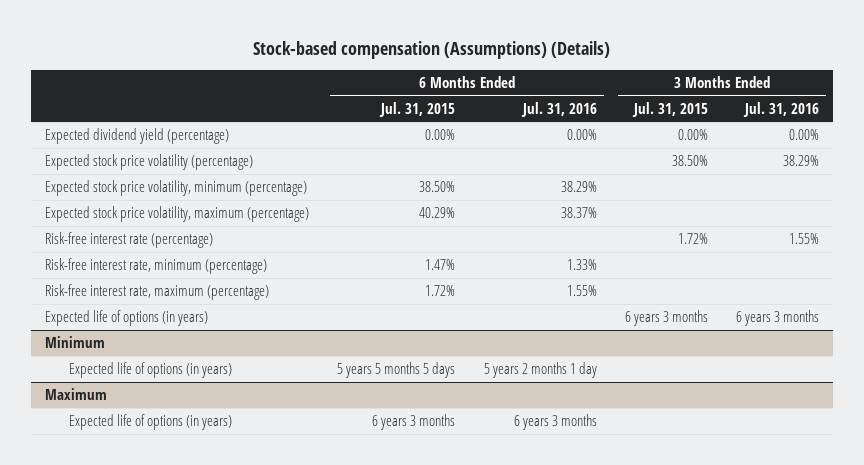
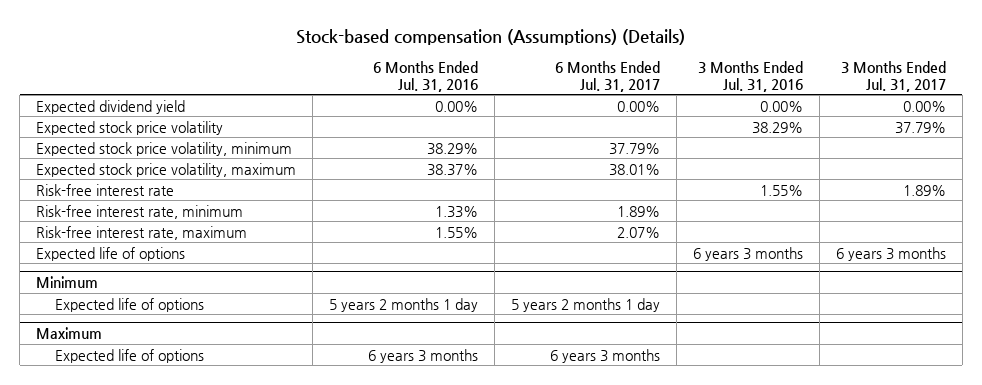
[379,101,456,117] Jul. 31, 2015 -> none
[631,101,708,117] Jul. 31, 2015 -> none
none -> [555,60,661,92] 6 Months Ended Jul. 31, 2017
none -> [840,60,946,92] 3 Months Ended Jul. 31, 2017
[45,128,230,145] Expected dividend yield (percentage) -> [36,99,186,114] Expected dividend yield
[45,154,254,171] Expected stock price volatility (percentage) -> [36,120,224,135] Expected stock price volatility
[45,180,308,197] Expected stock price volatility, minimum (percentage) -> [36,141,293,156] Expected stock price volatility, minimum
[45,206,310,223] Expected stock price volatility, maximum (percentage) -> [36,162,297,177] Expected stock price volatility, maximum
[45,232,214,249] Risk-free interest rate (percentage) -> [36,183,175,196] Risk-free interest rate
[45,258,268,275] Risk-free interest rate, minimum (percentage) -> [36,204,244,219] Risk-free interest rate, minimum
[45,284,270,301] Risk-free interest rate, maximum (percentage) -> [36,225,248,240] Risk-free interest rate, maximum
[45,310,209,327] Expected life of options (in years) -> [36,246,186,261] Expected life of options
[69,362,233,379] Expected life of options (in years) -> [54,297,204,312] Expected life of options
[69,414,233,431] Expected life of options (in years) -> [54,348,204,363] Expected life of options

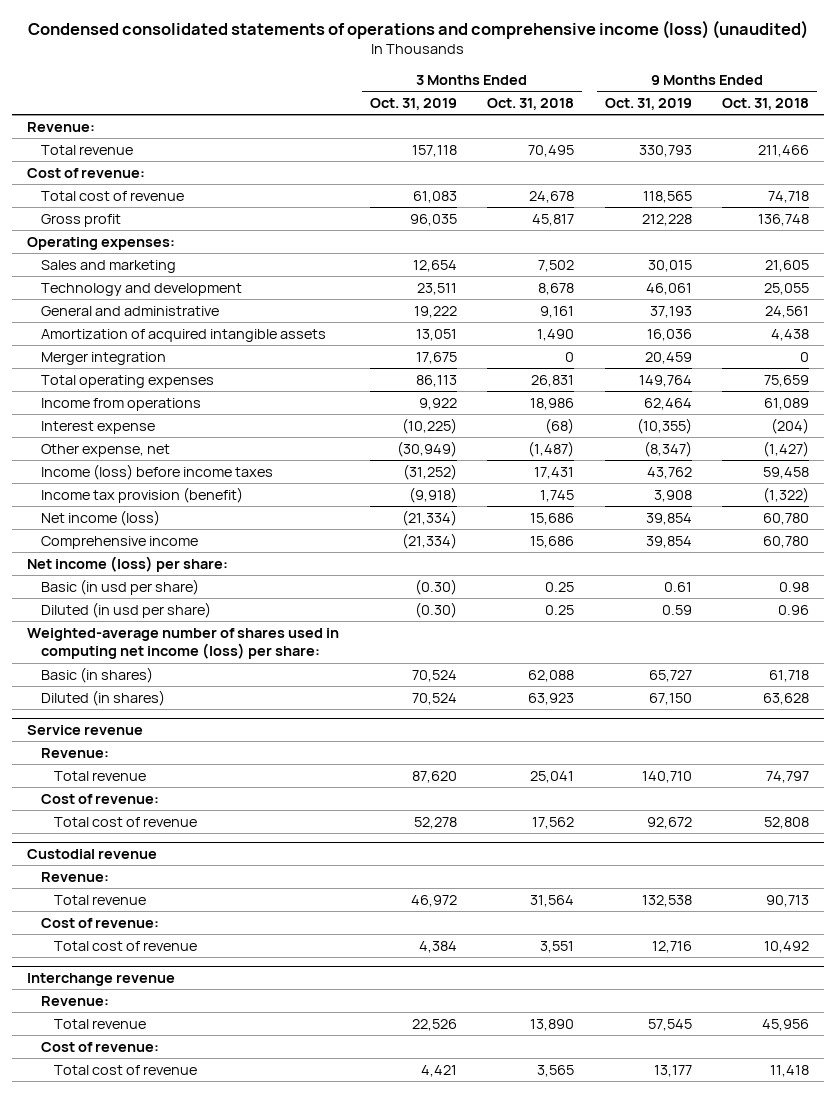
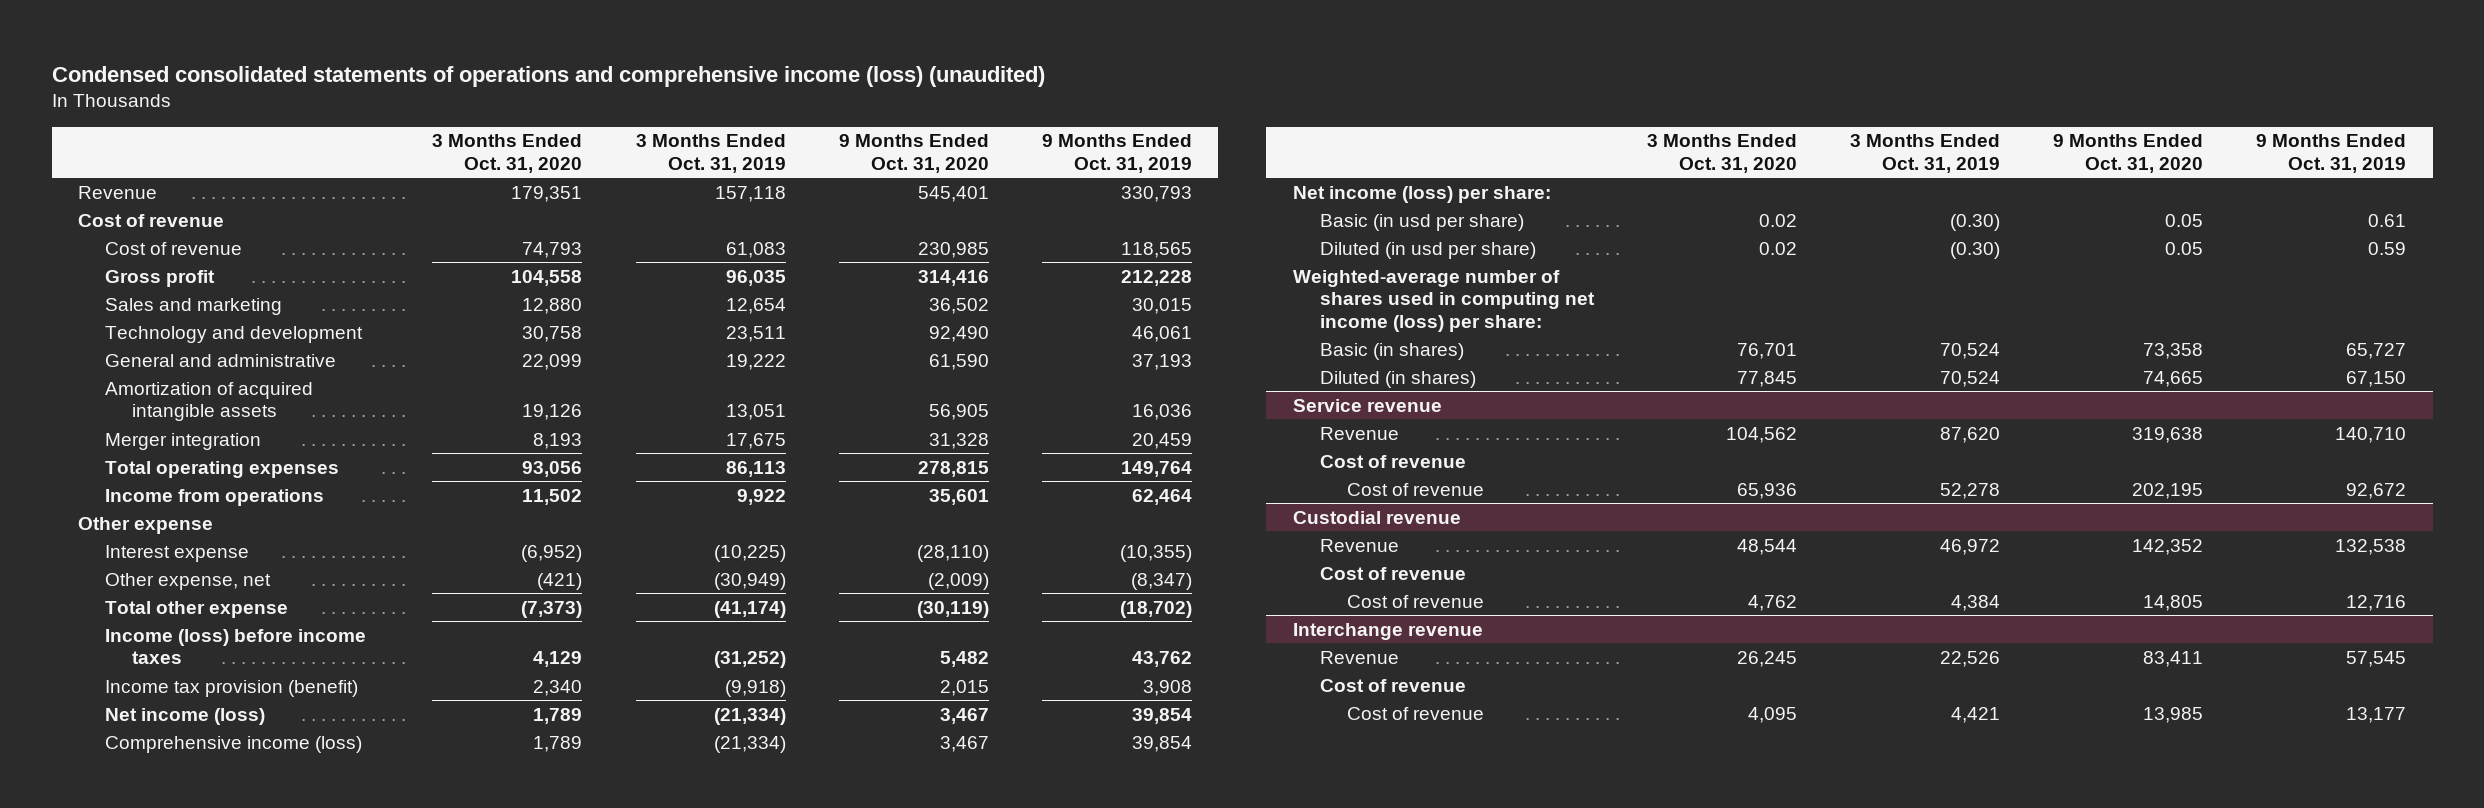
[487,98,575,111] Oct. 31, 2018 -> none
[722,98,810,111] Oct. 31, 2018 -> none
none -> [432,134,583,173] 3 Months Ended Oct. 31, 2020
none -> [838,134,989,173] 9 Months Ended Oct. 31, 2020
[27,121,96,132] Revenue: -> none
[40,144,133,155] Total revenue -> [78,185,158,199] Revenue
[27,167,146,178] Cost of revenue: -> [78,213,225,227] Cost of revenue
[40,190,184,201] Total cost of revenue -> [105,241,243,255] Cost of revenue
[27,236,176,250] Operating expenses: -> none
none -> [78,516,214,534] Other expense
none -> [105,600,289,618] Total other expense
[40,535,198,549] Comprehensive income -> [105,735,363,753] Comprehensive income (loss)
[40,747,109,758] Revenue: -> none
[53,770,146,781] Total revenue -> [1319,426,1399,440] Revenue
[40,793,159,804] Cost of revenue: -> [1319,454,1466,468] Cost of revenue
[53,816,197,827] Total cost of revenue -> [1346,482,1484,496] Cost of revenue
[40,871,109,882] Revenue: -> none
[53,894,146,905] Total revenue -> [1319,538,1399,552] Revenue
[40,917,159,928] Cost of revenue: -> [1319,566,1466,580] Cost of revenue
[53,940,197,951] Total cost of revenue -> [1346,594,1484,608] Cost of revenue
[40,995,109,1006] Revenue: -> none
[53,1018,146,1029] Total revenue -> [1319,650,1399,664] Revenue
[40,1041,159,1052] Cost of revenue: -> [1319,678,1466,692] Cost of revenue
[53,1064,197,1075] Total cost of revenue -> [1346,706,1484,720] Cost of revenue

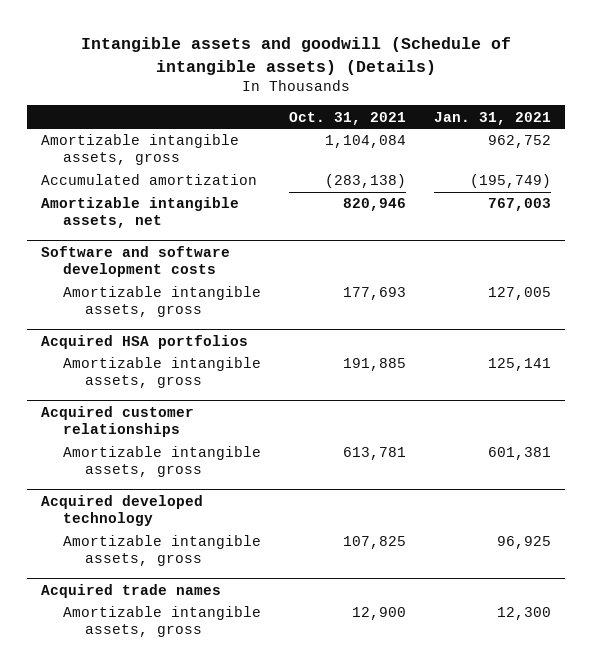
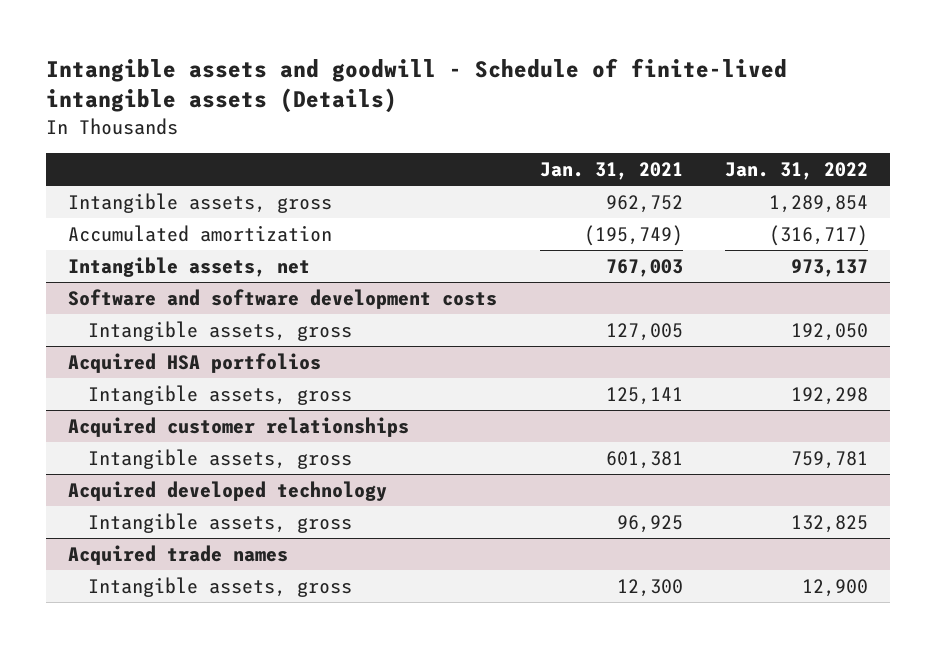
[80,37,511,75] Intangible assets and goodwill (Schedule of intangible assets) (Details) -> [46,57,788,114] Intangible assets and goodwill - Schedule of finite-lived intangible assets (Details)
[289,111,407,125] Oct. 31, 2021 -> none
none -> [725,162,869,181] Jan. 31, 2022
[40,134,239,166] Amortizable intangible assets, gross -> [67,192,332,213] Intangible assets, gross
[40,197,239,229] Amortizable intangible assets, net -> [67,256,310,277] Intangible assets, net
[63,286,262,318] Amortizable intangible assets, gross -> [87,320,352,341] Intangible assets, gross
[63,357,262,389] Amortizable intangible assets, gross -> [87,384,352,405] Intangible assets, gross
[63,446,262,478] Amortizable intangible assets, gross -> [87,448,352,469] Intangible assets, gross
[63,535,262,567] Amortizable intangible assets, gross -> [87,512,352,533] Intangible assets, gross
[63,606,262,638] Amortizable intangible assets, gross -> [87,576,352,597] Intangible assets, gross

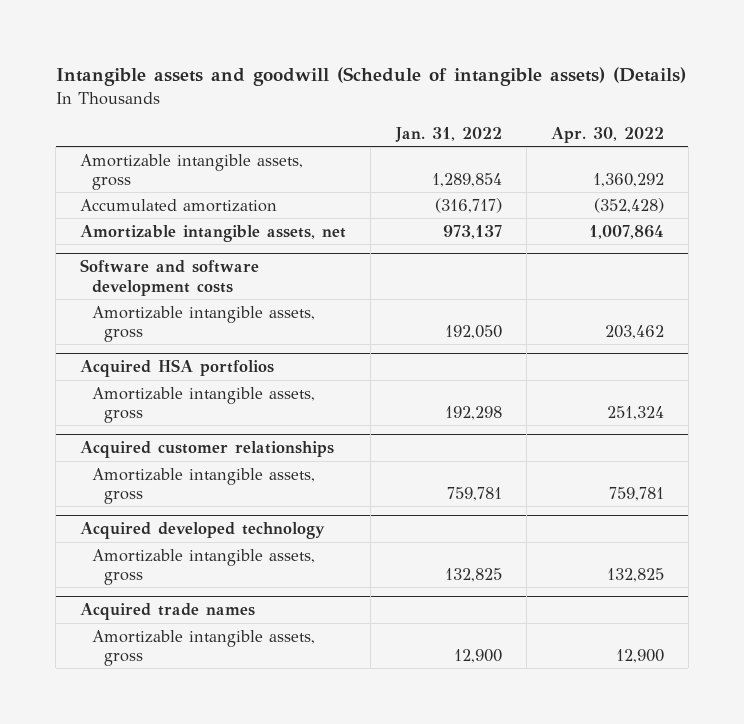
[46,57,788,114] Intangible assets and goodwill - Schedule of finite-lived intangible assets (Details) -> [55,67,686,87] Intangible assets and goodwill (Schedule of intangible assets) (Details)
[539,162,683,181] Jan. 31, 2021 -> none
none -> [550,126,664,143] Apr. 30, 2022
[67,192,332,213] Intangible assets, gross -> [80,153,304,190] Amortizable intangible assets, gross
[67,256,310,277] Intangible assets, net -> [80,224,347,242] Amortizable intangible assets, net
[87,320,352,341] Intangible assets, gross -> [91,305,315,342] Amortizable intangible assets, gross
[87,384,352,405] Intangible assets, gross -> [91,386,315,423] Amortizable intangible assets, gross
[87,448,352,469] Intangible assets, gross -> [91,467,315,504] Amortizable intangible assets, gross
[87,512,352,533] Intangible assets, gross -> [91,548,315,585] Amortizable intangible assets, gross
[87,576,352,597] Intangible assets, gross -> [91,629,315,666] Amortizable intangible assets, gross

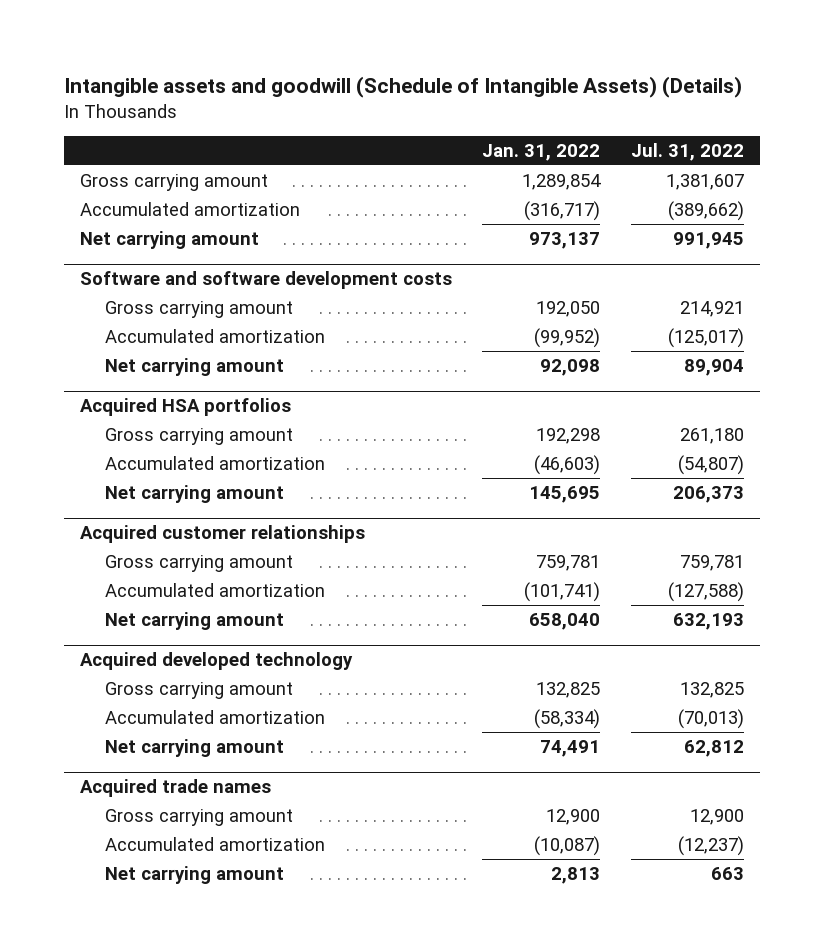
[55,67,686,87] Intangible assets and goodwill (Schedule of intangible assets) (Details) -> [64,75,743,98] Intangible assets and goodwill (Schedule of Intangible Assets) (Details)
[550,126,664,143] Apr. 30, 2022 -> none
none -> [631,142,745,161] Jul. 31, 2022
[80,153,304,190] Amortizable intangible assets, gross -> [79,173,268,191] Gross carrying amount
[80,224,347,242] Amortizable intangible assets, net -> [79,230,259,249] Net carrying amount
[91,305,315,342] Amortizable intangible assets, gross -> [104,300,293,318] Gross carrying amount
none -> [104,328,325,343] Accumulated amortization
none -> [104,357,284,376] Net carrying amount
[91,386,315,423] Amortizable intangible assets, gross -> [104,427,293,445] Gross carrying amount
none -> [104,455,325,470] Accumulated amortization
none -> [104,484,284,503] Net carrying amount
[91,467,315,504] Amortizable intangible assets, gross -> [104,554,293,572] Gross carrying amount
none -> [104,582,325,597] Accumulated amortization
none -> [104,611,284,630] Net carrying amount
[91,548,315,585] Amortizable intangible assets, gross -> [104,681,293,699] Gross carrying amount
none -> [104,709,325,724] Accumulated amortization
none -> [104,738,284,757] Net carrying amount
[91,629,315,666] Amortizable intangible assets, gross -> [104,808,293,826] Gross carrying amount
none -> [104,836,325,851] Accumulated amortization
none -> [104,865,284,884] Net carrying amount

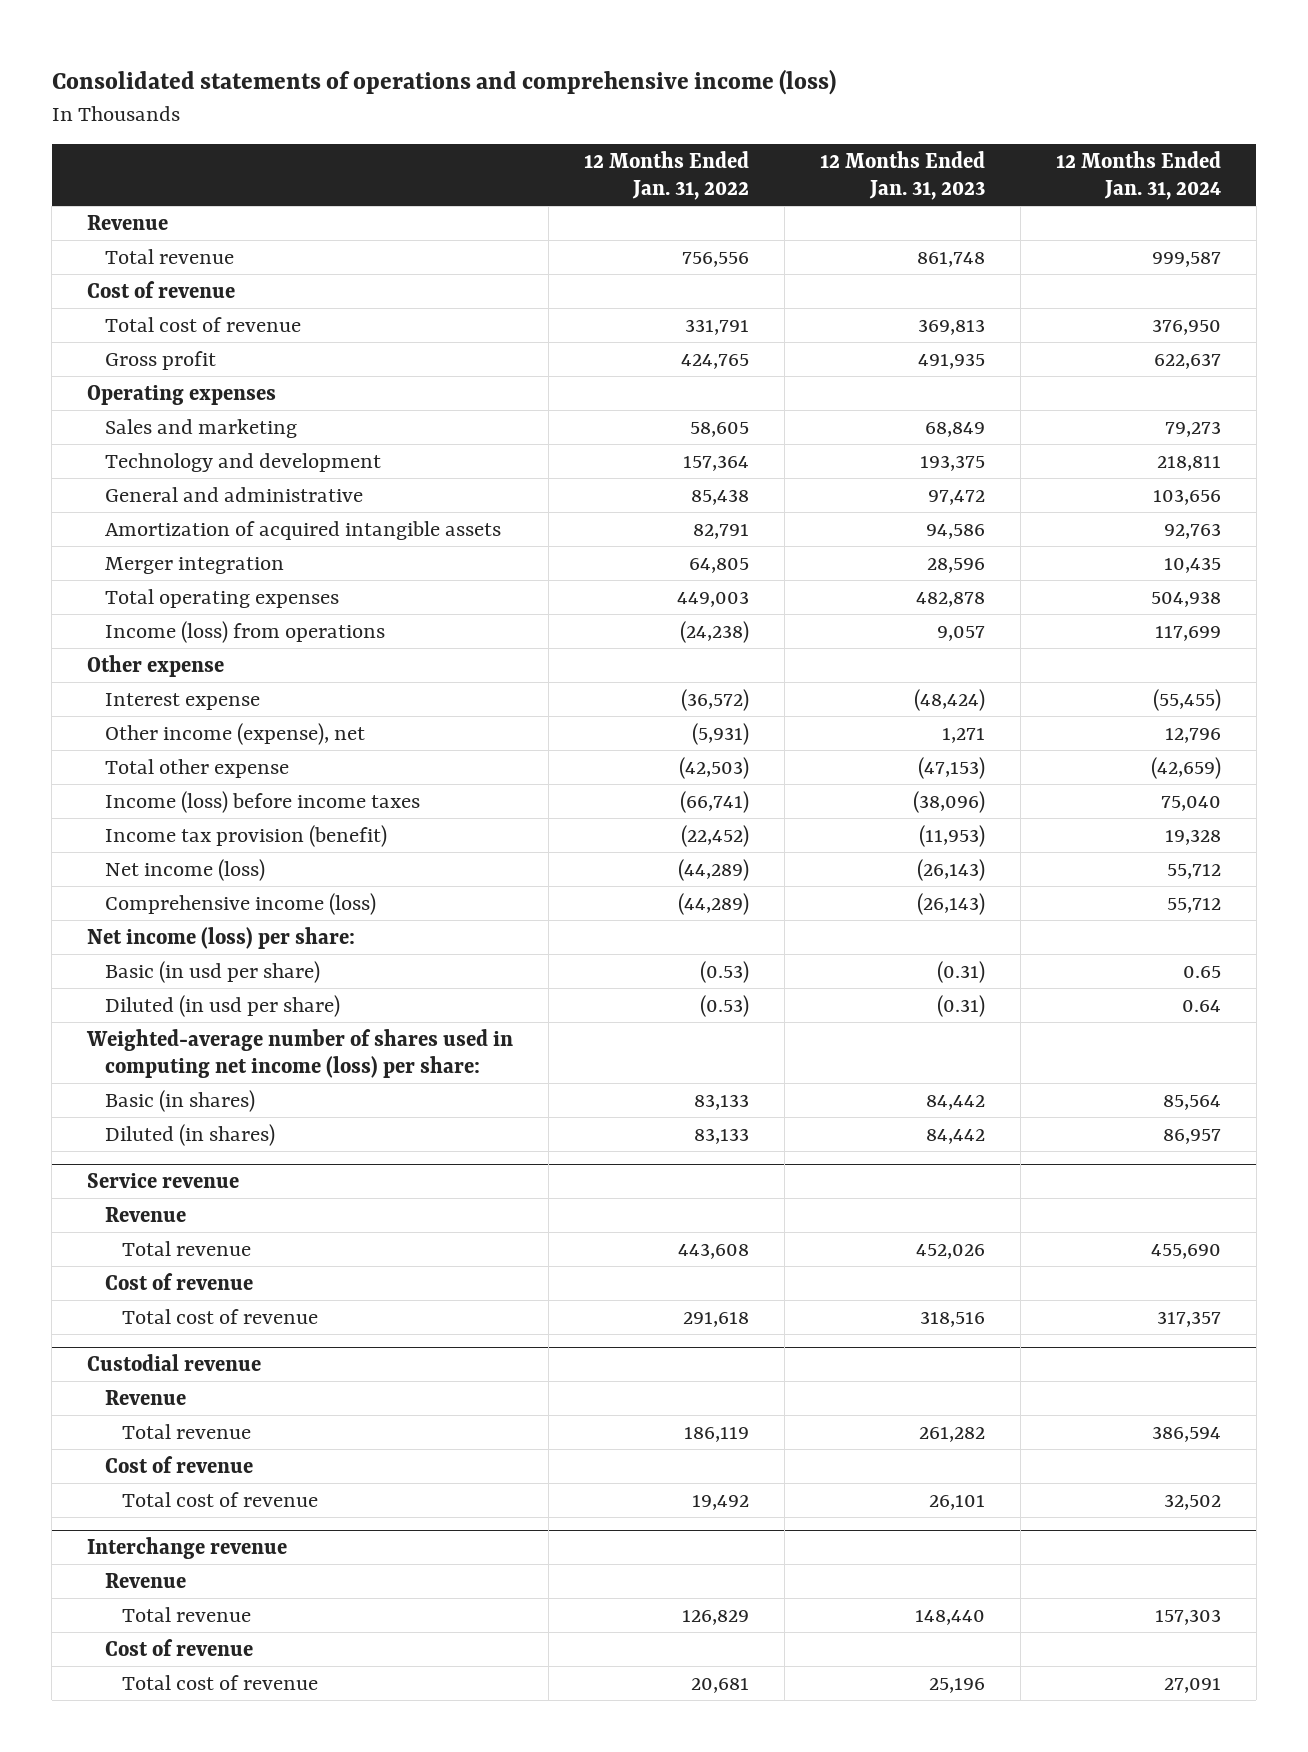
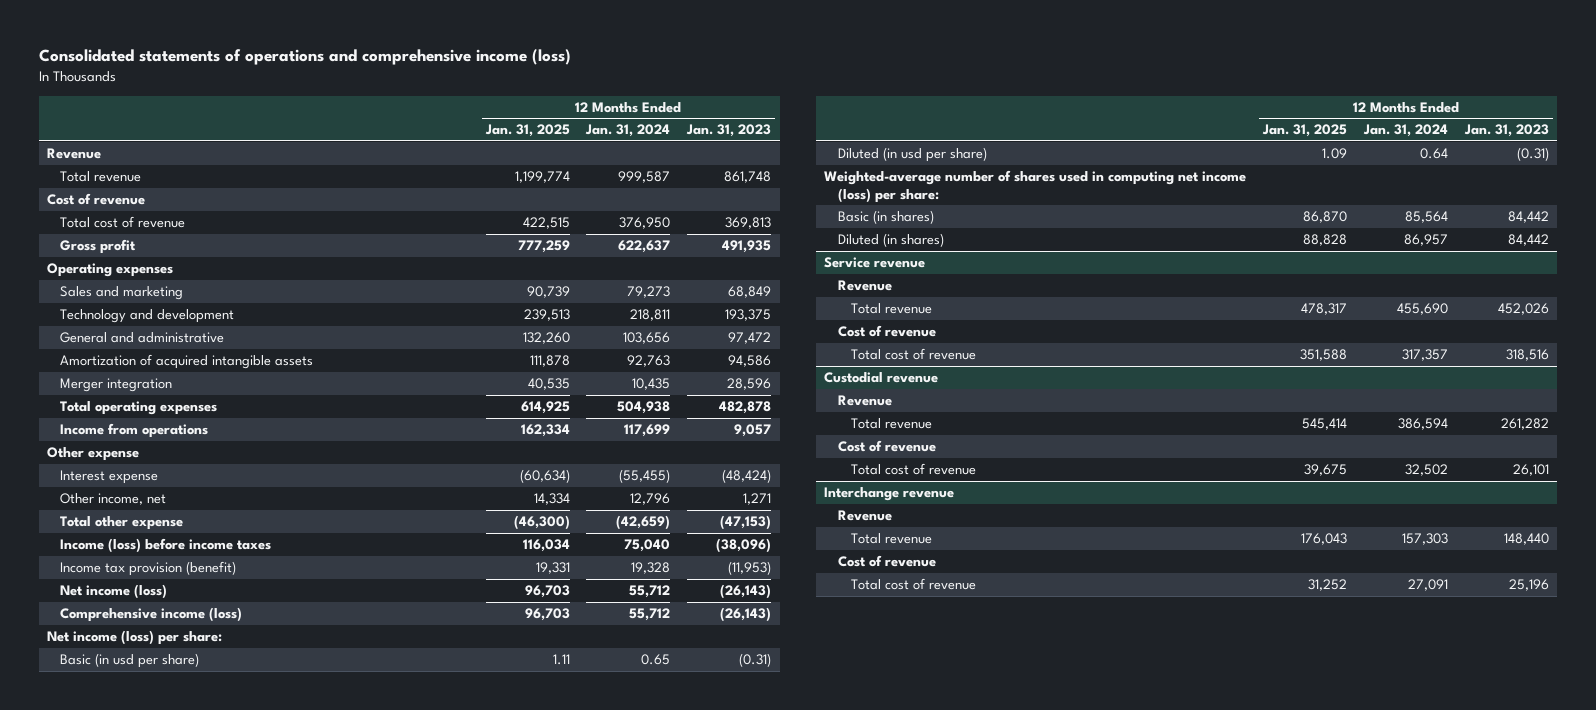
[584,150,750,201] 12 Months Ended Jan. 31, 2022 -> none
none -> [484,124,570,138] Jan. 31, 2025
[104,620,385,643] Income (loss) from operations -> [60,423,209,439] Income from operations
[104,722,365,745] Other income (expense), net -> [60,493,167,506] Other income, net

